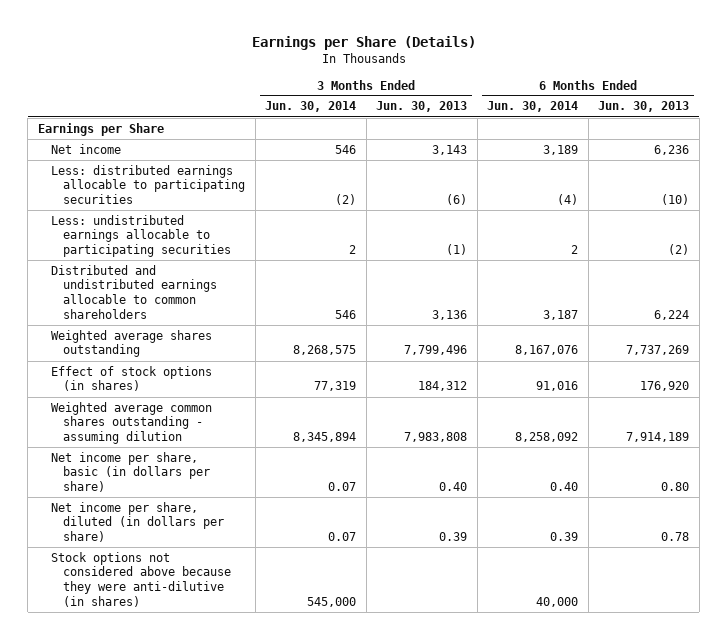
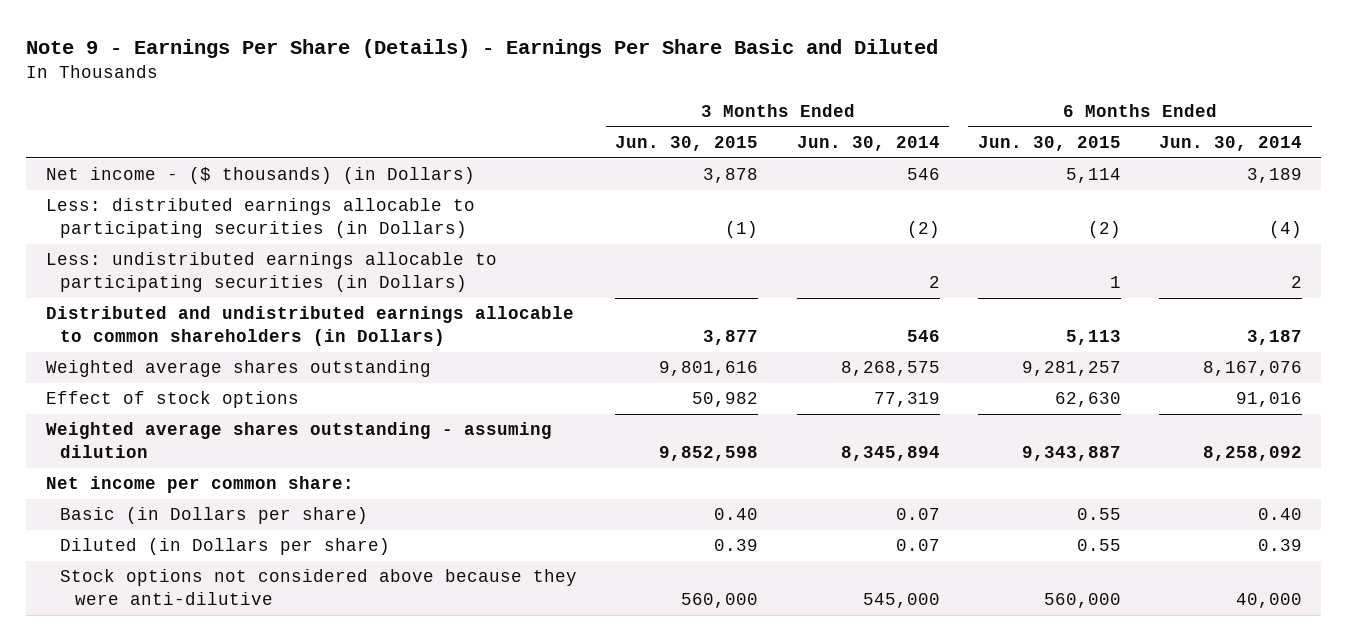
[251,35,476,50] Earnings per Share (Details) -> [26,38,939,58] Note 9 - Earnings Per Share (Details) - Earnings Per Share Basic and Diluted
[376,101,468,113] Jun. 30, 2013 -> none
[598,101,690,113] Jun. 30, 2013 -> none
none -> [615,136,759,152] Jun. 30, 2015
none -> [978,136,1122,152] Jun. 30, 2015
[37,122,164,136] Earnings per Share -> none
[50,143,121,154] Net income -> [45,167,475,185] Net income - ($ thousands) (in Dollars)
[50,164,246,205] Less: distributed earnings allocable to participating securities -> [45,198,475,238] Less: distributed earnings allocable to participating securities (in Dollars)
[50,214,232,258] Less: undistributed earnings allocable to participating securities -> [45,252,497,292] Less: undistributed earnings allocable to participating securities (in Dollars)
[50,264,218,319] Distributed and undistributed earnings allocable to common shareholders -> [45,306,574,346] Distributed and undistributed earnings allocable to common shareholders (in Dollars)
[50,365,212,392] Effect of stock options (in shares) -> [45,391,299,409] Effect of stock options
[50,401,212,445] Weighted average common shares outstanding - assuming dilution -> [45,422,552,458] Weighted average shares outstanding - assuming dilution
none -> [45,476,354,494] Net income per common share:
[50,451,211,493] Net income per share, basic (in dollars per share) -> [60,507,369,525] Basic (in Dollars per share)
[50,501,225,543] Net income per share, diluted (in dollars per share) -> [60,538,391,556] Diluted (in Dollars per share)
[50,551,232,607] Stock options not considered above because they were anti-dilutive (in shares) -> [60,569,578,605] Stock options not considered above because they were anti-dilutive

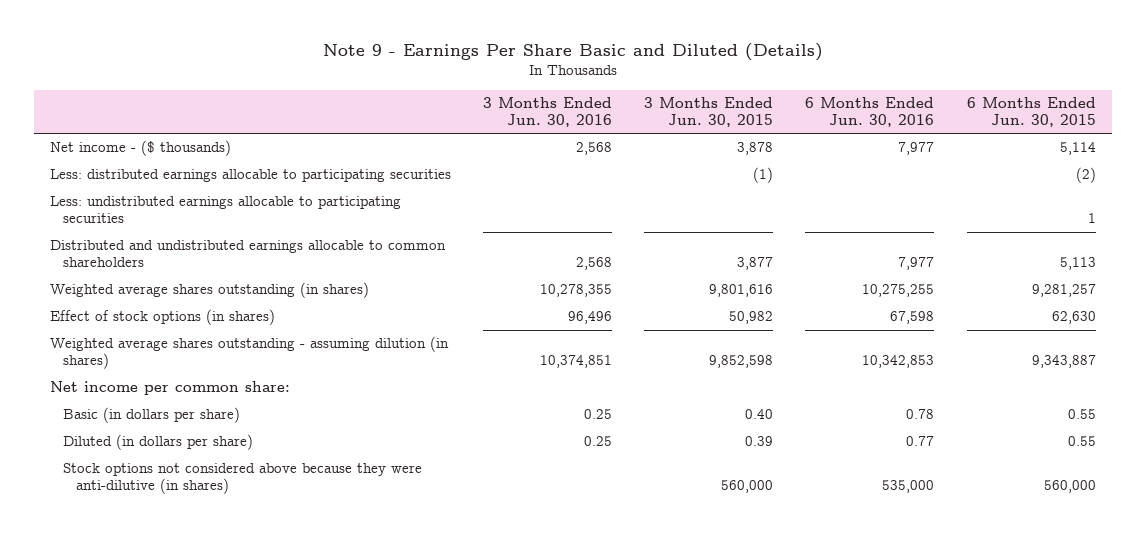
[26,38,939,58] Note 9 - Earnings Per Share (Details) - Earnings Per Share Basic and Diluted -> [322,42,823,61] Note 9 - Earnings Per Share Basic and Diluted (Details)
[796,136,940,152] Jun. 30, 2014 -> none
[1159,136,1303,152] Jun. 30, 2014 -> none
none -> [482,97,612,127] 3 Months Ended Jun. 30, 2016
none -> [805,97,935,127] 6 Months Ended Jun. 30, 2016
[45,167,475,185] Net income - ($ thousands) (in Dollars) -> [49,140,231,157] Net income - ($ thousands)
[45,198,475,238] Less: distributed earnings allocable to participating securities (in Dollars) -> [49,169,451,183] Less: distributed earnings allocable to participating securities
[45,252,497,292] Less: undistributed earnings allocable to participating securities (in Dollars) -> [49,196,401,224] Less: undistributed earnings allocable to participating securities
[45,306,574,346] Distributed and undistributed earnings allocable to common shareholders (in Dollars) -> [49,240,446,268] Distributed and undistributed earnings allocable to common shareholders
[45,360,431,378] Weighted average shares outstanding -> [49,282,369,299] Weighted average shares outstanding (in shares)
[45,391,299,409] Effect of stock options -> [49,309,275,326] Effect of stock options (in shares)
[45,422,552,458] Weighted average shares outstanding - assuming dilution -> [49,336,449,370] Weighted average shares outstanding - assuming dilution (in shares)
[60,507,369,525] Basic (in Dollars per share) -> [62,407,240,424] Basic (in dollars per share)
[60,538,391,556] Diluted (in Dollars per share) -> [62,434,253,451] Diluted (in dollars per share)
[60,569,578,605] Stock options not considered above because they were anti-dilutive -> [62,463,422,495] Stock options not considered above because they were anti-dilutive (in shares)

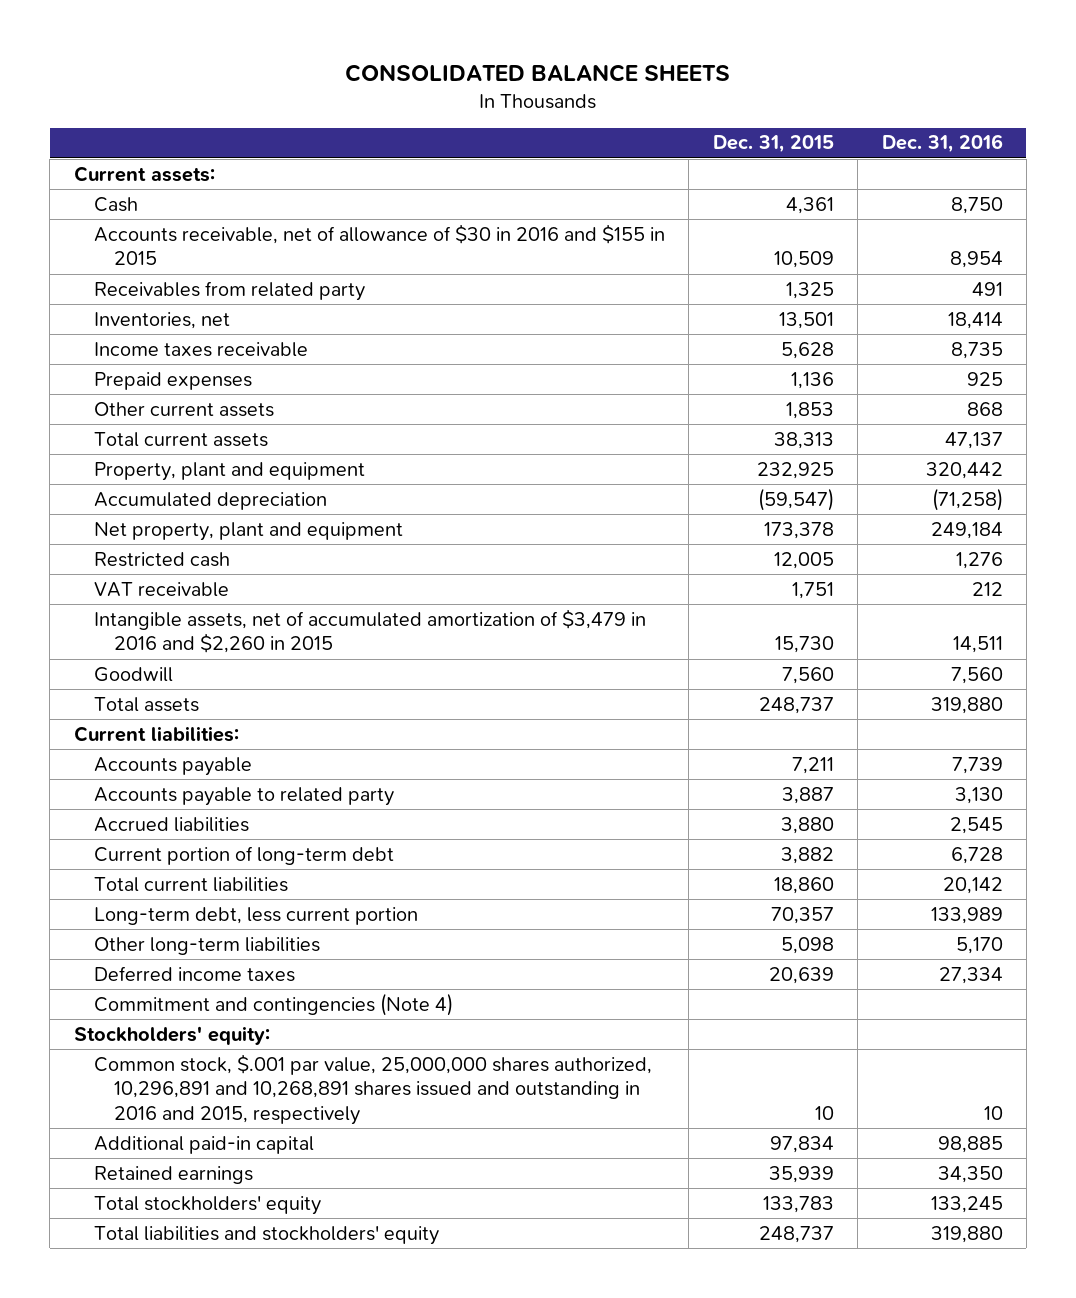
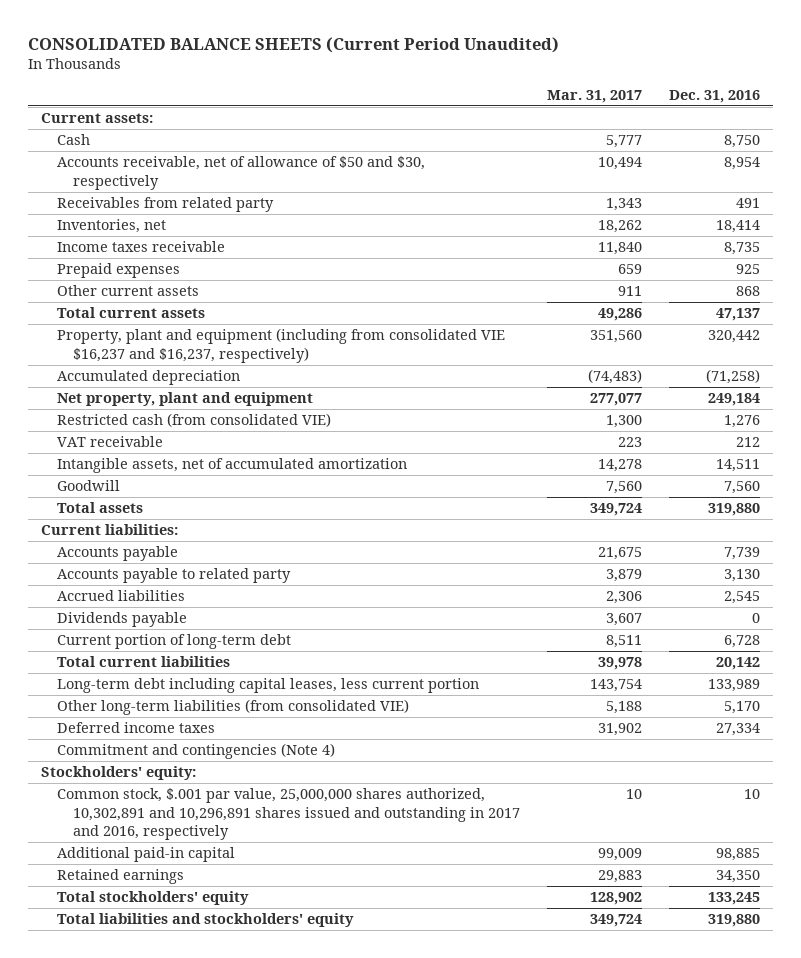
[345,63,731,82] CONSOLIDATED BALANCE SHEETS -> [27,37,559,54] CONSOLIDATED BALANCE SHEETS (Current Period Unaudited)
[712,135,834,154] Dec. 31, 2015 -> none
none -> [546,89,642,103] Mar. 31, 2017
[93,223,665,266] Accounts receivable, net of allowance of $30 in 2016 and $155 in 2015 -> [57,156,426,190] Accounts receivable, net of allowance of $50 and $30, respectively
[93,461,365,481] Property, plant and equipment -> [57,328,506,363] Property, plant and equipment (including from consolidated VIE $16,237 and $16,237, respectively)
[93,551,230,567] Restricted cash -> [57,413,332,428] Restricted cash (from consolidated VIE)
[93,608,646,654] Intangible assets, net of accumulated amortization of $3,479 in 2016 and $2,260 in 2015 -> [57,458,408,474] Intangible assets, net of accumulated amortization
none -> [57,612,188,628] Dividends payable
[93,906,418,925] Long-term debt, less current portion -> [57,678,480,694] Long-term debt including capital leases, less current portion
[93,936,320,955] Other long-term liabilities -> [57,699,410,716] Other long-term liabilities (from consolidated VIE)
[93,1053,652,1126] Common stock, $.001 par value, 25,000,000 shares authorized, 10,296,891 and 10,268,891 shares issued and outstanding in 2016 and 2015, respectively -> [57,788,520,840] Common stock, $.001 par value, 25,000,000 shares authorized, 10,302,891 and 10,296,891 shares issued and outstanding in 2017 and 2016, respectively

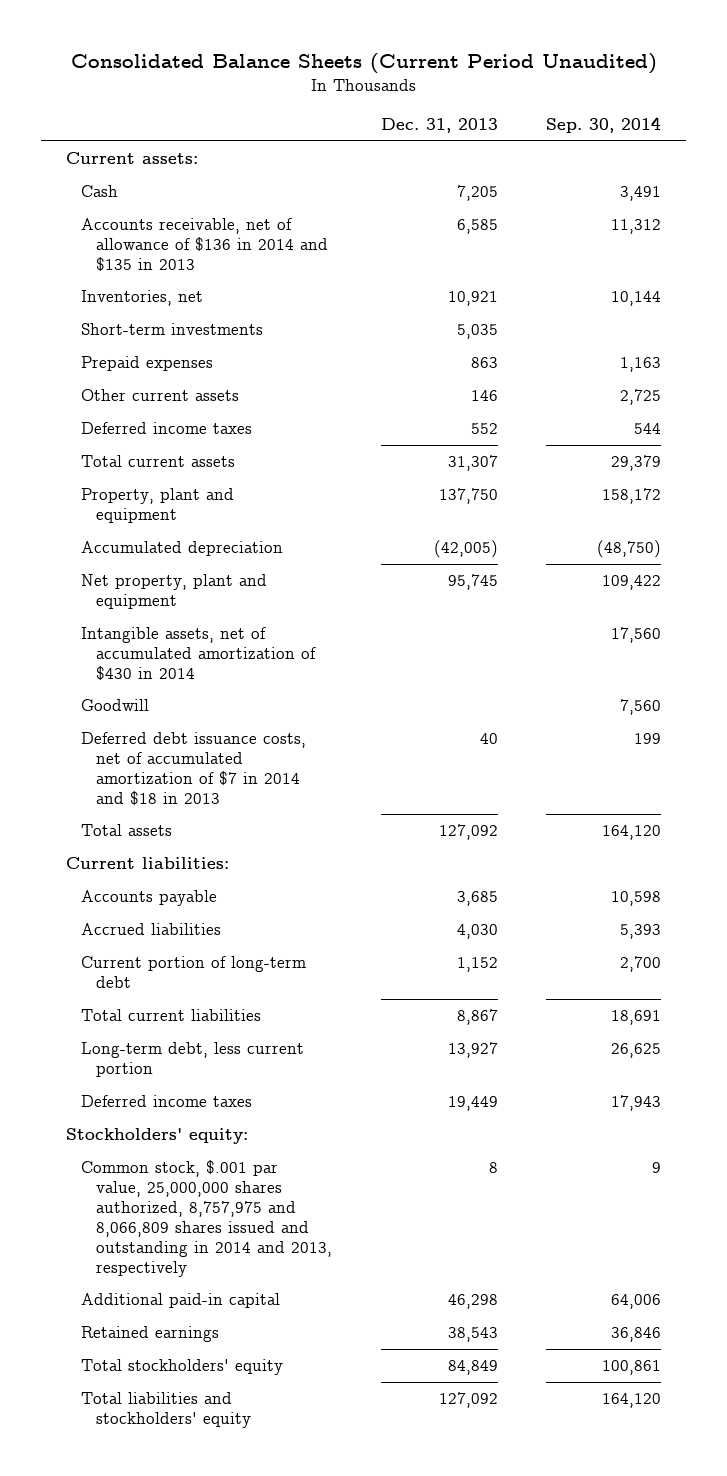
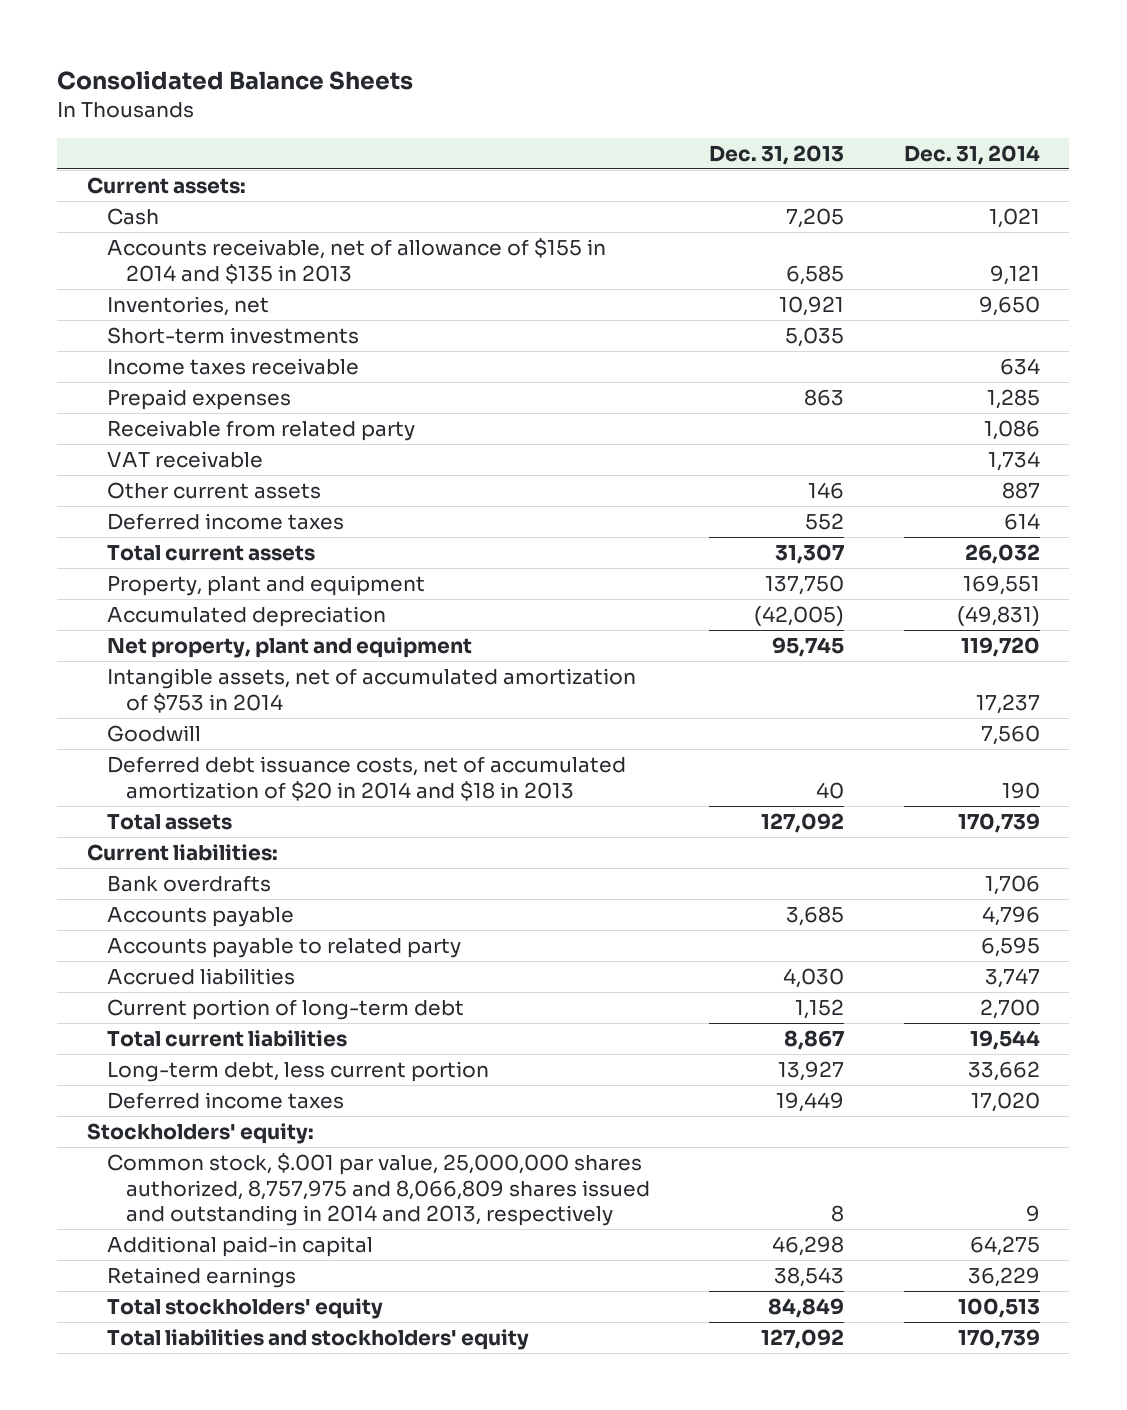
[70,52,657,74] Consolidated Balance Sheets (Current Period Unaudited) -> [57,70,414,91] Consolidated Balance Sheets
[546,117,662,134] Sep. 30, 2014 -> none
none -> [903,144,1040,165] Dec. 31, 2014
[80,218,328,272] Accounts receivable, net of allowance of $136 in 2014 and $135 in 2013 -> [106,238,606,284] Accounts receivable, net of allowance of $155 in 2014 and $135 in 2013
none -> [106,358,359,376] Income taxes receivable
none -> [106,420,415,442] Receivable from related party
none -> [106,451,263,469] VAT receivable
[80,627,316,681] Intangible assets, net of accumulated amortization of $430 in 2014 -> [106,668,636,713] Intangible assets, net of accumulated amortization of $753 in 2014
[80,732,306,806] Deferred debt issuance costs, net of accumulated amortization of $7 in 2014 and $18 in 2013 -> [106,756,626,801] Deferred debt issuance costs, net of accumulated amortization of $20 in 2014 and $18 in 2013
none -> [106,875,271,893] Bank overdrafts
none -> [106,938,461,959] Accounts payable to related party

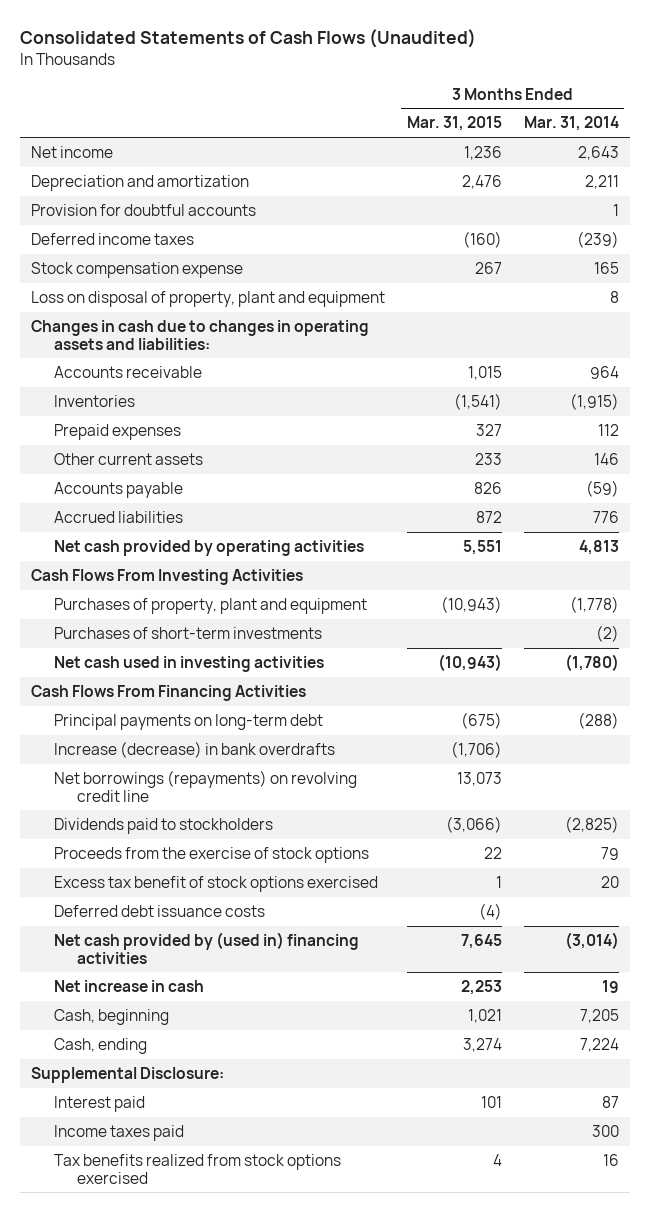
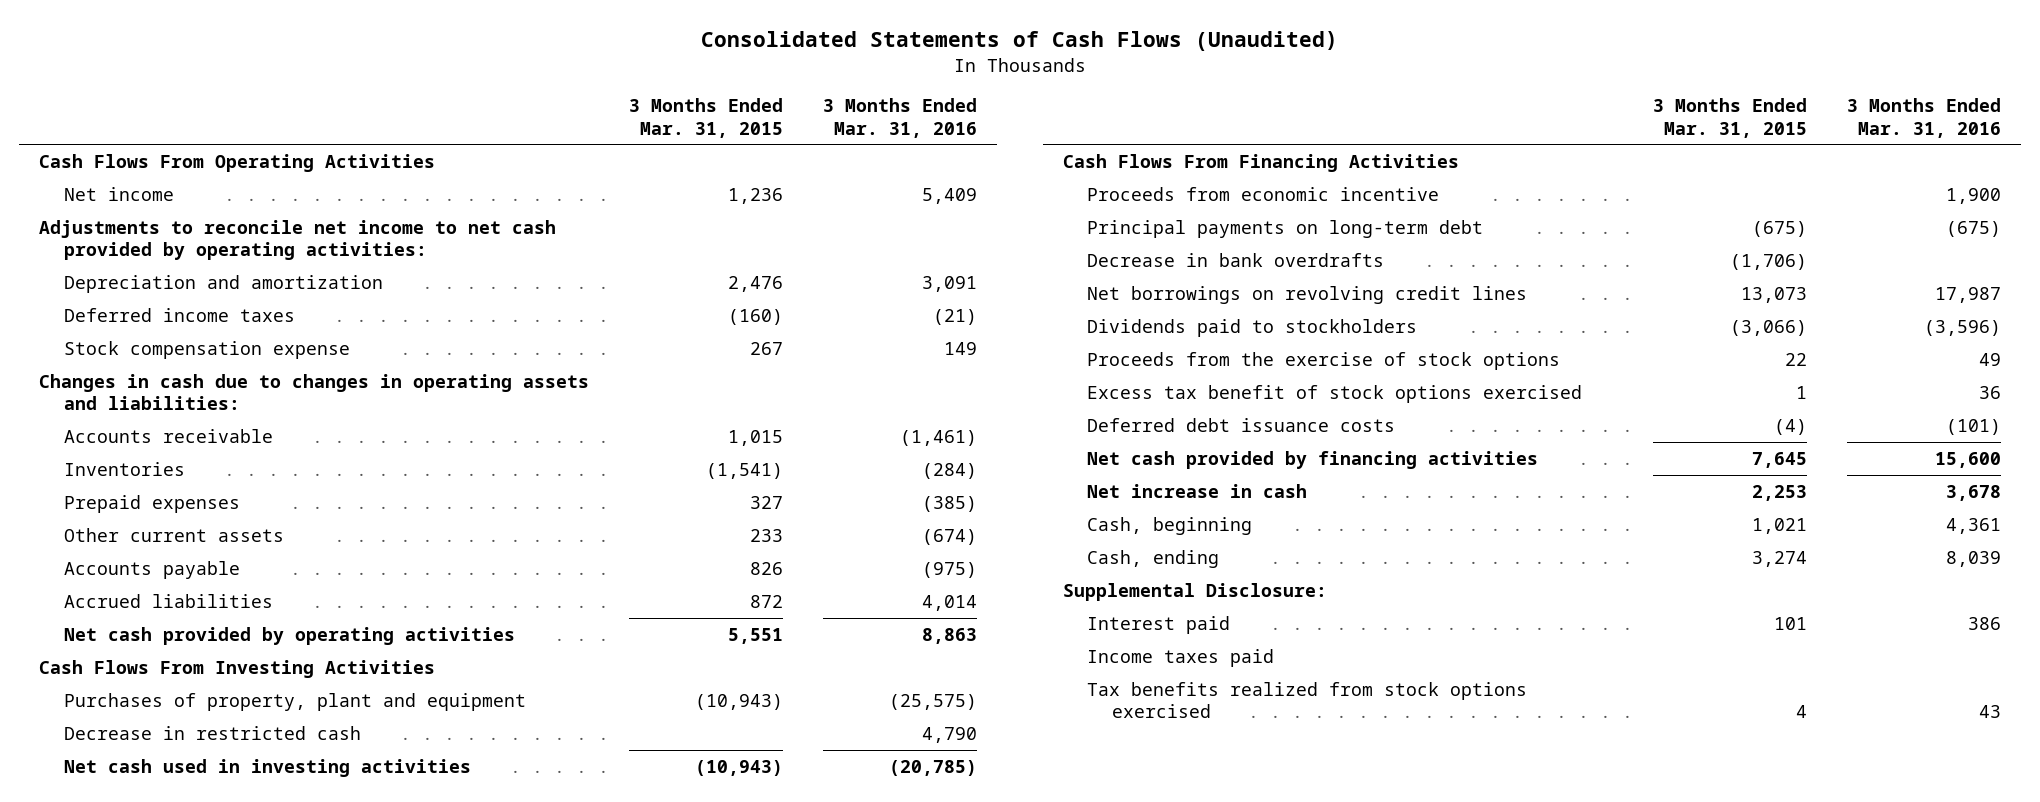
[523,116,619,132] Mar. 31, 2014 -> none
none -> [823,98,978,138] 3 Months Ended Mar. 31, 2016
none -> [39,153,436,172] Cash Flows From Operating Activities
none -> [39,219,557,260] Adjustments to reconcile net income to net cash provided by operating activities:
[30,203,256,216] Provision for doubtful accounts -> none
[30,290,385,307] Loss on disposal of property, plant and equipment -> none
[54,626,323,639] Purchases of short-term investments -> none
none -> [63,725,361,740] Decrease in restricted cash
none -> [1087,186,1440,201] Proceeds from economic incentive
[54,740,336,758] Increase (decrease) in bank overdrafts -> [1087,252,1385,267] Decrease in bank overdrafts
[54,769,358,802] Net borrowings (repayments) on revolving credit line -> [1087,285,1528,304] Net borrowings on revolving credit lines
[54,931,360,964] Net cash provided by (used in) financing activities -> [1087,450,1539,469] Net cash provided by financing activities

